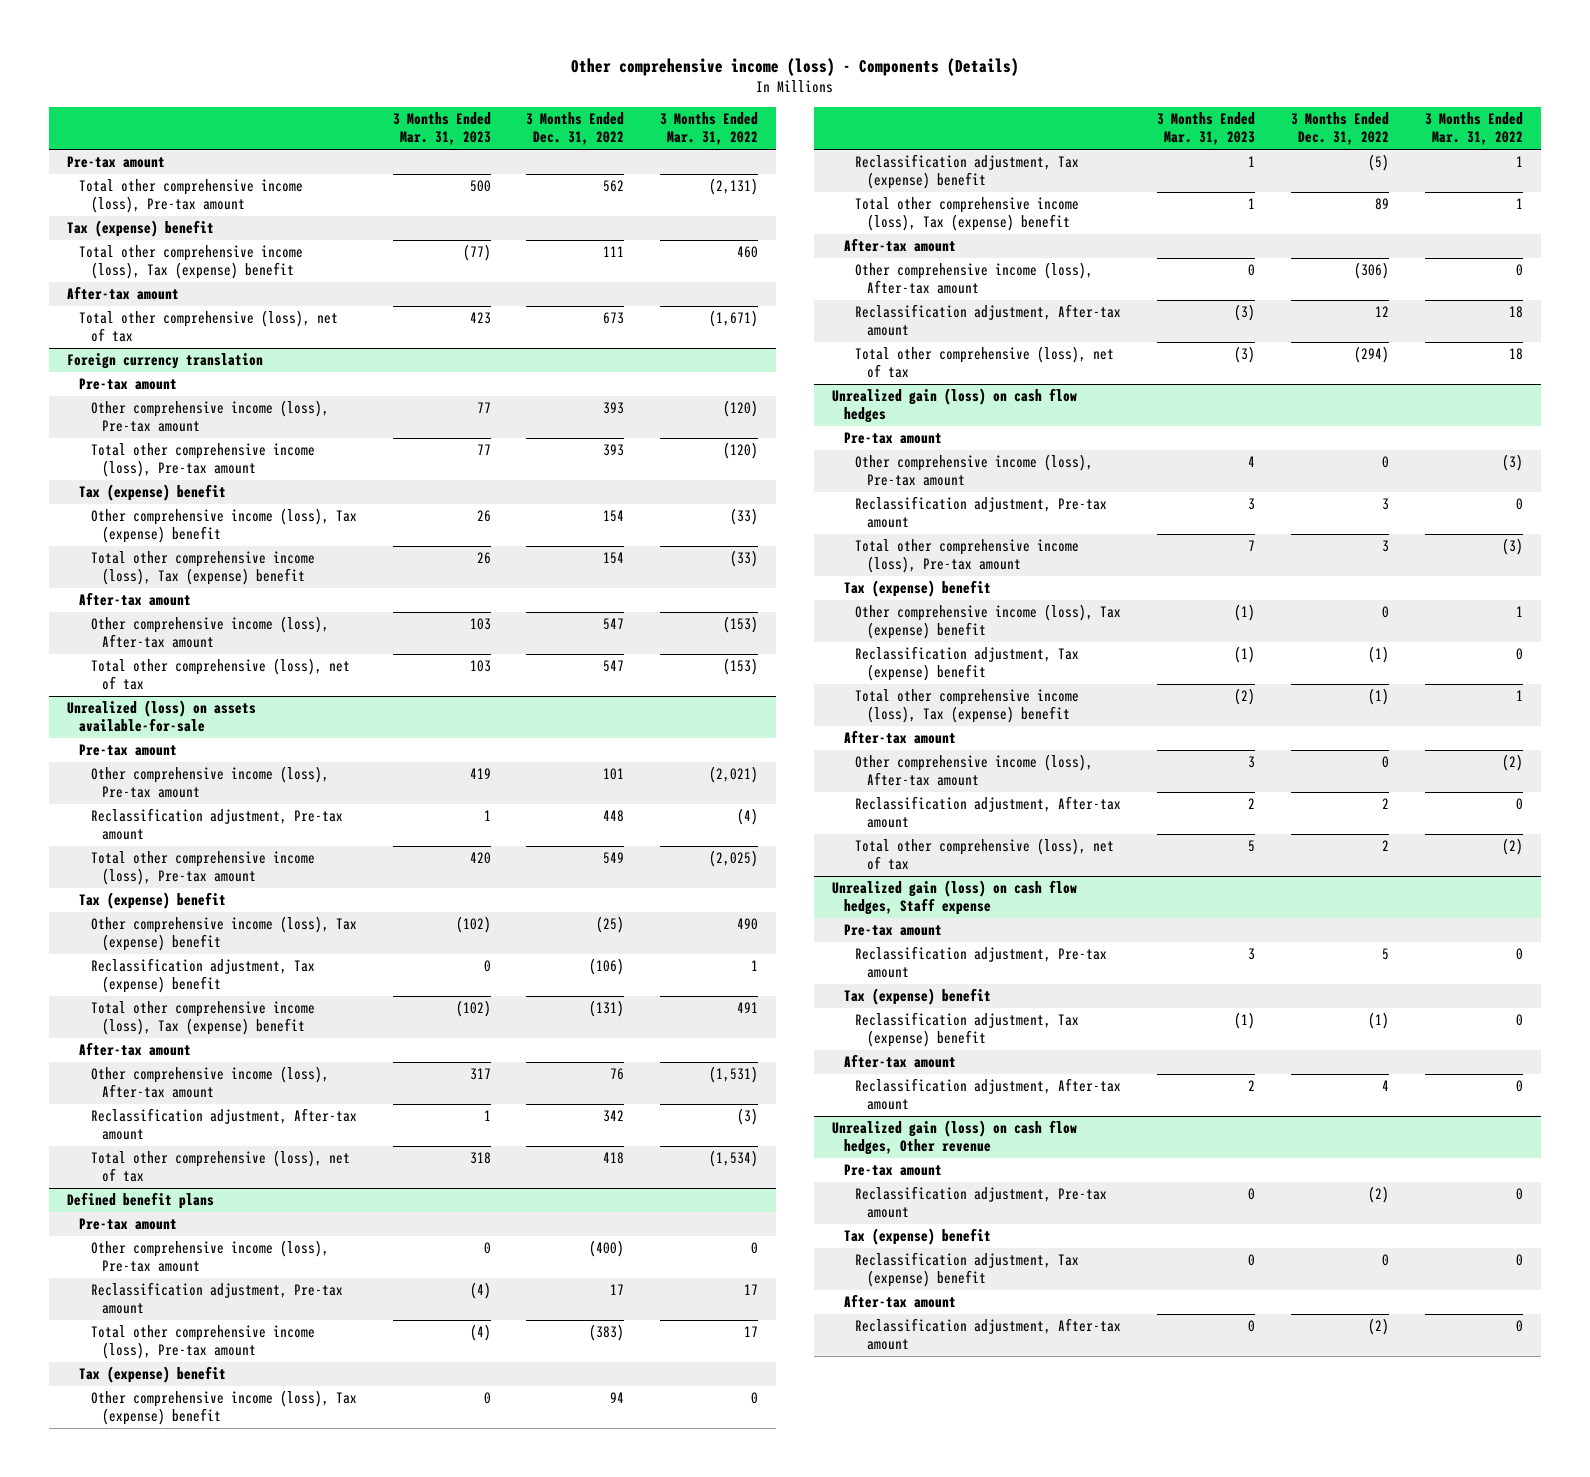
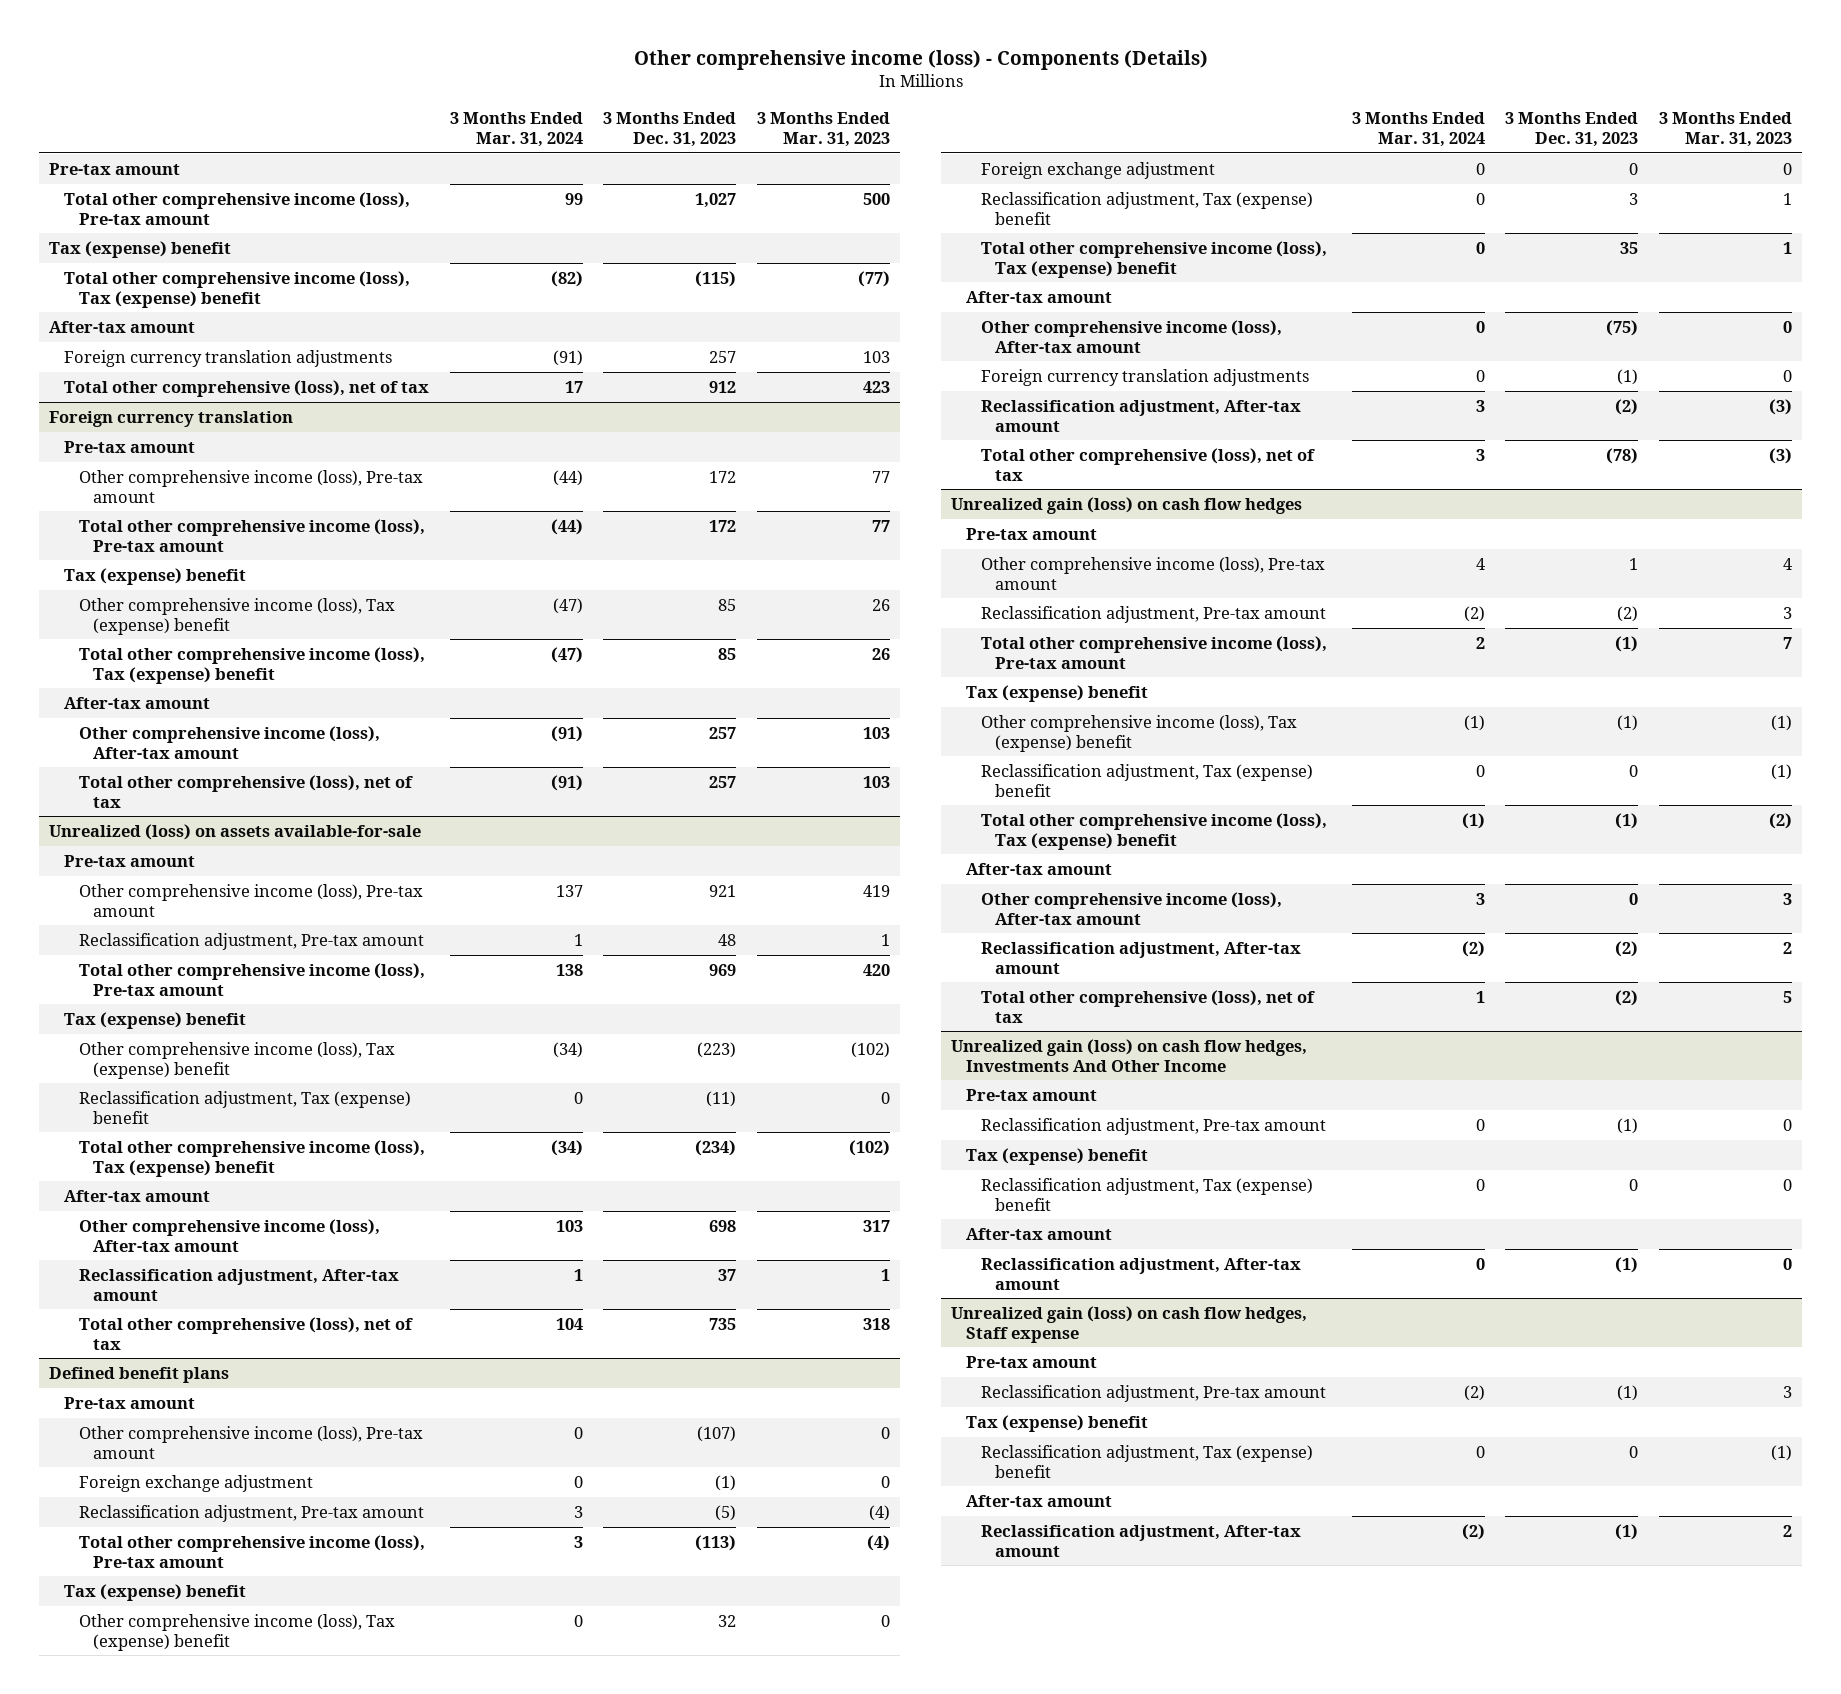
[526,112,625,146] 3 Months Ended Dec. 31, 2022 -> none
[660,112,759,146] 3 Months Ended Mar. 31, 2022 -> none
none -> [449,111,583,147] 3 Months Ended Mar. 31, 2024
none -> [603,111,737,147] 3 Months Ended Dec. 31, 2023
none -> [64,349,393,367] Foreign currency translation adjustments
none -> [78,1474,313,1492] Foreign exchange adjustment
none -> [980,161,1215,179] Foreign exchange adjustment
none -> [980,368,1309,386] Foreign currency translation adjustments
none -> [951,1038,1308,1072] Unrealized gain (loss) on cash flow hedges, Investments And Other Income
none -> [965,1088,1097,1101] Pre-tax amount
none -> [980,1117,1326,1135] Reclassification adjustment, Pre-tax amount
none -> [965,1147,1148,1165] Tax (expense) benefit
none -> [980,1177,1313,1211] Reclassification adjustment, Tax (expense) benefit
none -> [965,1227,1112,1240] After-tax amount
none -> [980,1257,1301,1290] Reclassification adjustment, After-tax amount
[831,1120,1077,1156] Unrealized gain (loss) on cash flow hedges, Other revenue -> none
[843,1164,942,1177] Pre-tax amount -> none
[855,1186,1108,1219] Reclassification adjustment, Pre-tax amount -> none
[843,1228,991,1246] Tax (expense) benefit -> none
[855,1252,1080,1288] Reclassification adjustment, Tax (expense) benefit -> none
[843,1294,956,1309] After-tax amount -> none
[855,1318,1122,1351] Reclassification adjustment, After-tax amount -> none

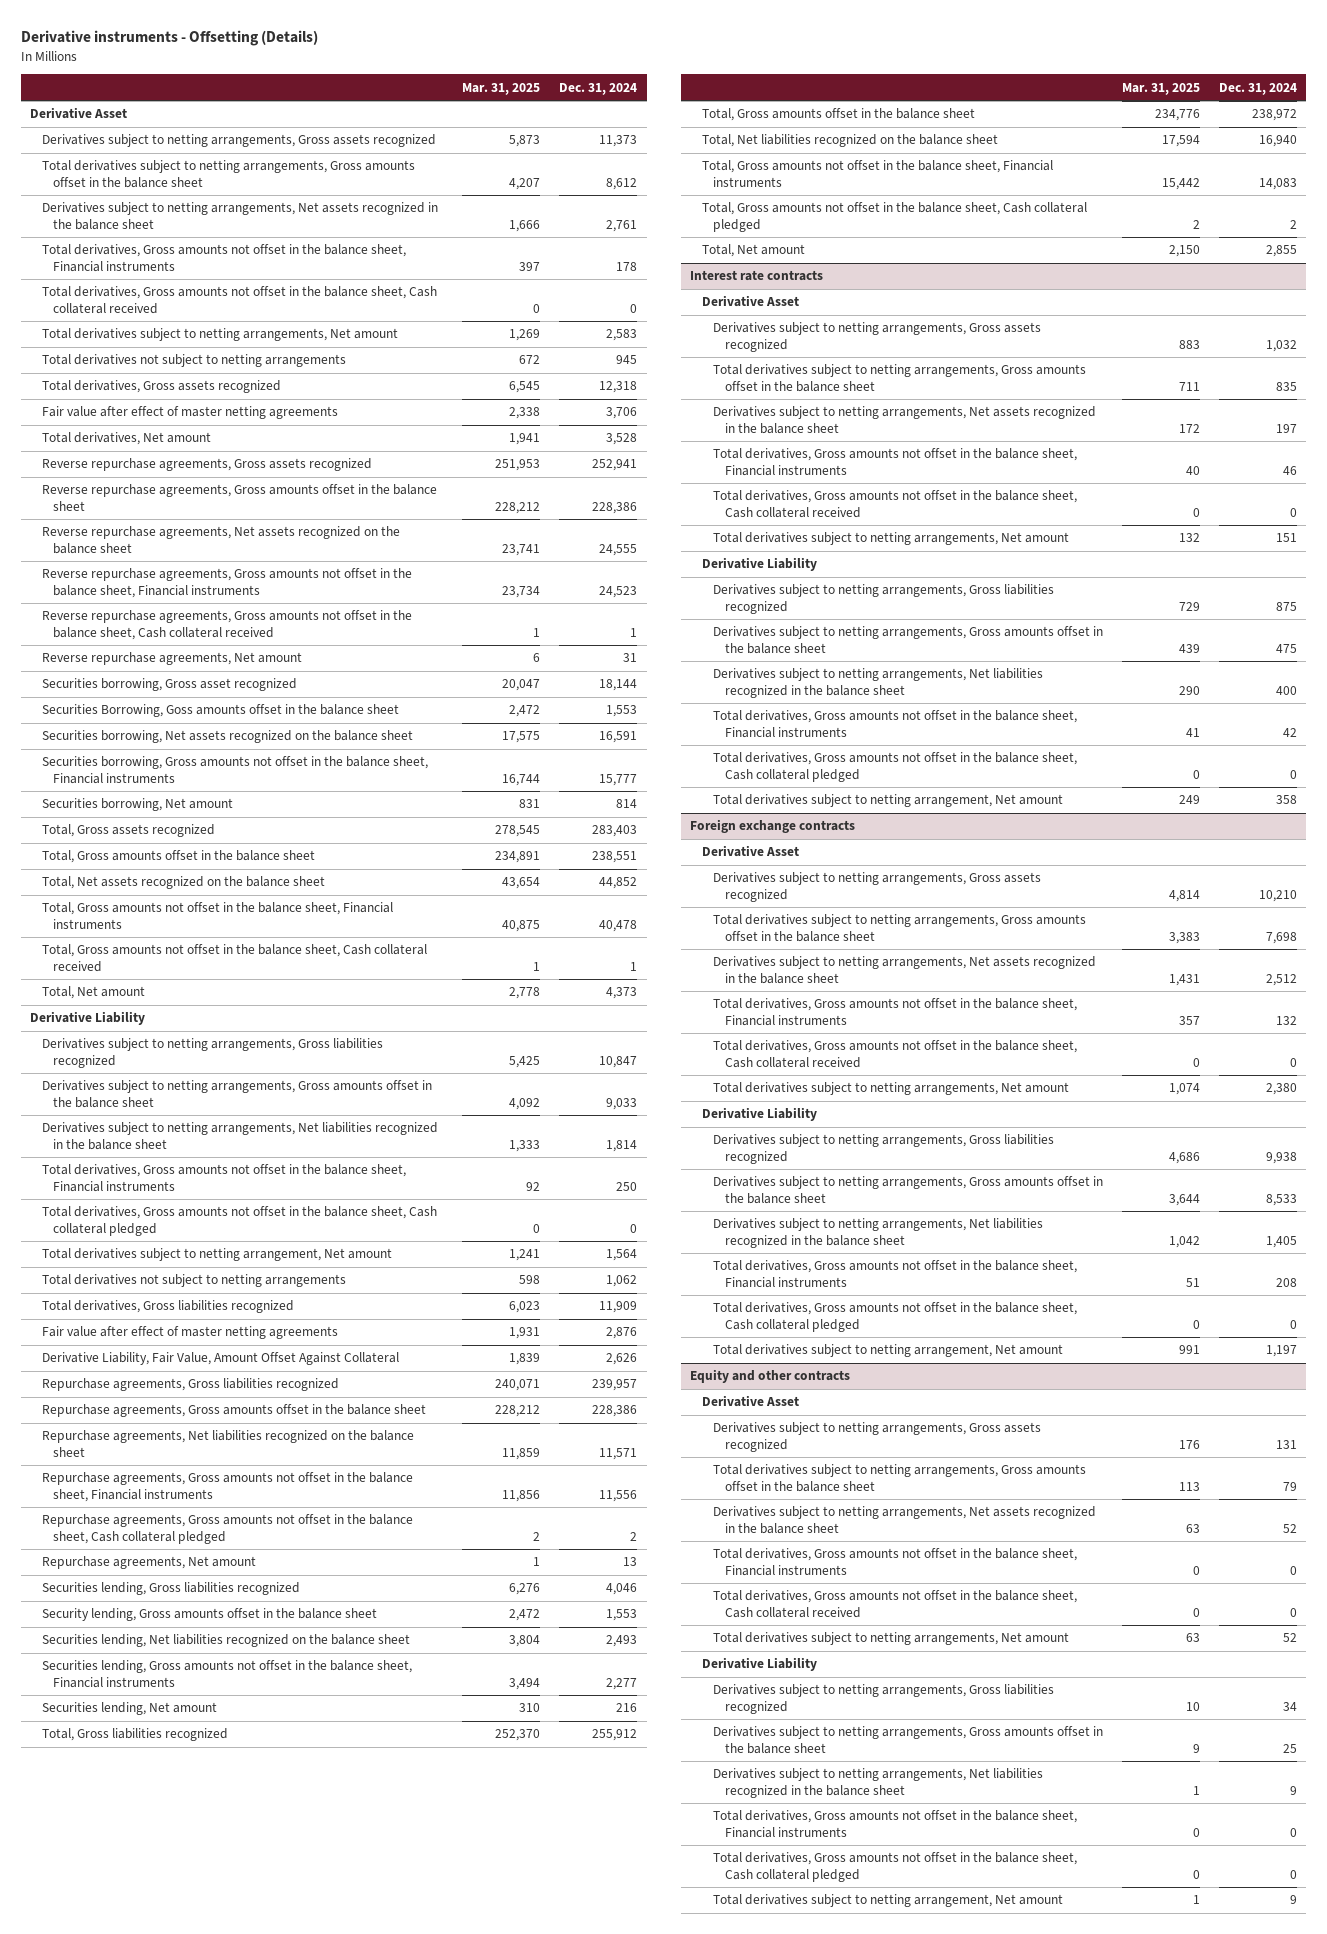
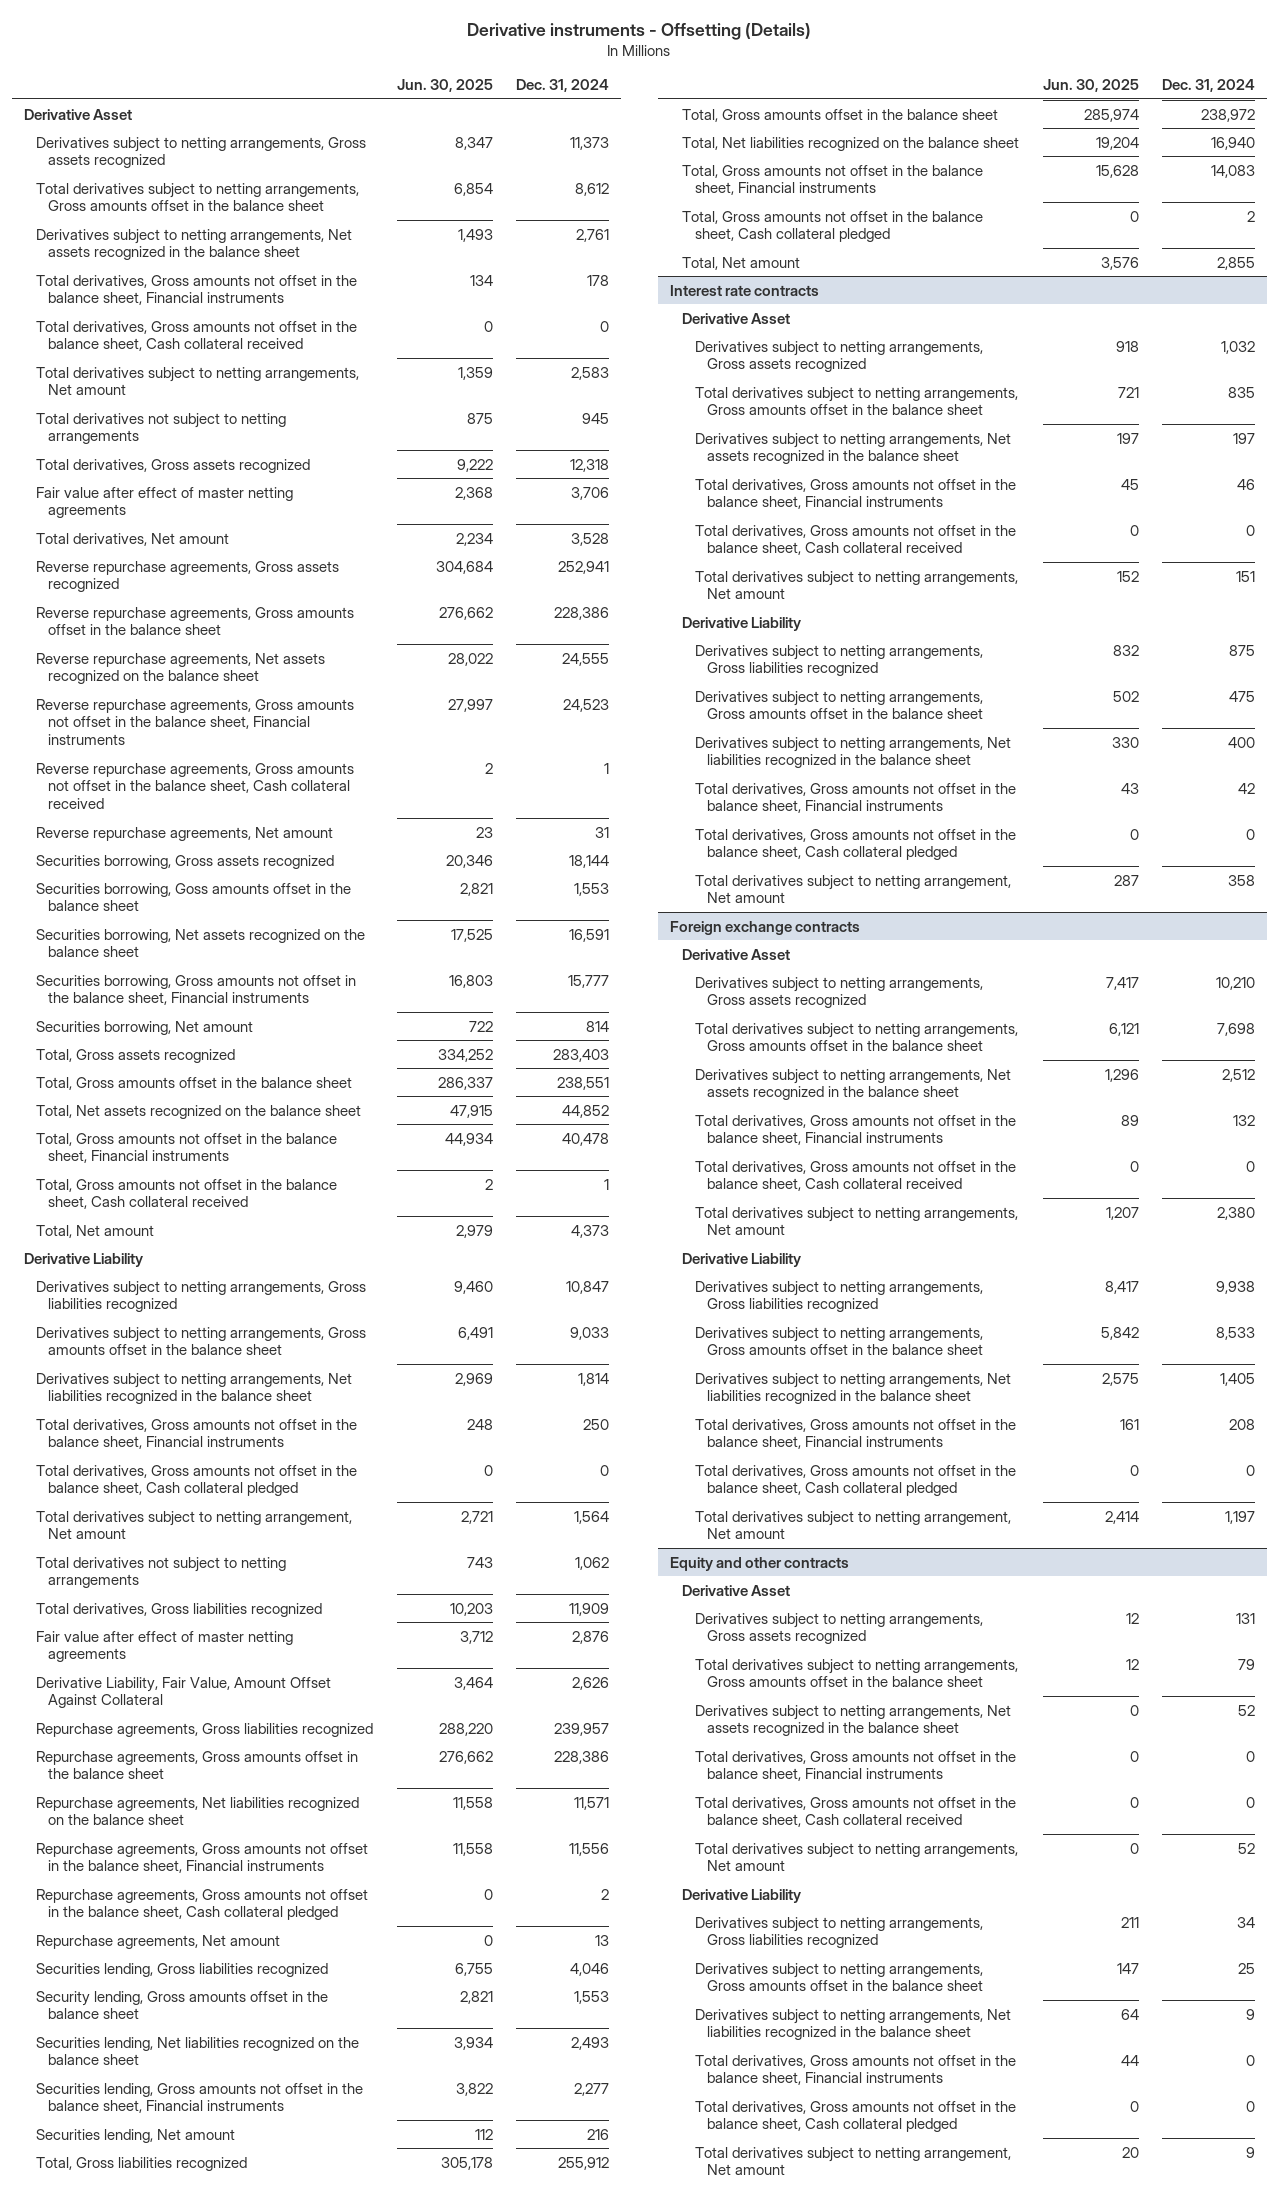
[462,82,541,95] Mar. 31, 2025 -> none
none -> [396,79,493,93] Jun. 30, 2025
[41,678,297,692] Securities borrowing, Gross asset recognized -> [36,854,335,869] Securities borrowing, Gross assets recognized
[41,704,399,718] Securities Borrowing, Goss amounts offset in the balance sheet -> [36,882,352,912] Securities borrowing, Goss amounts offset in the balance sheet

